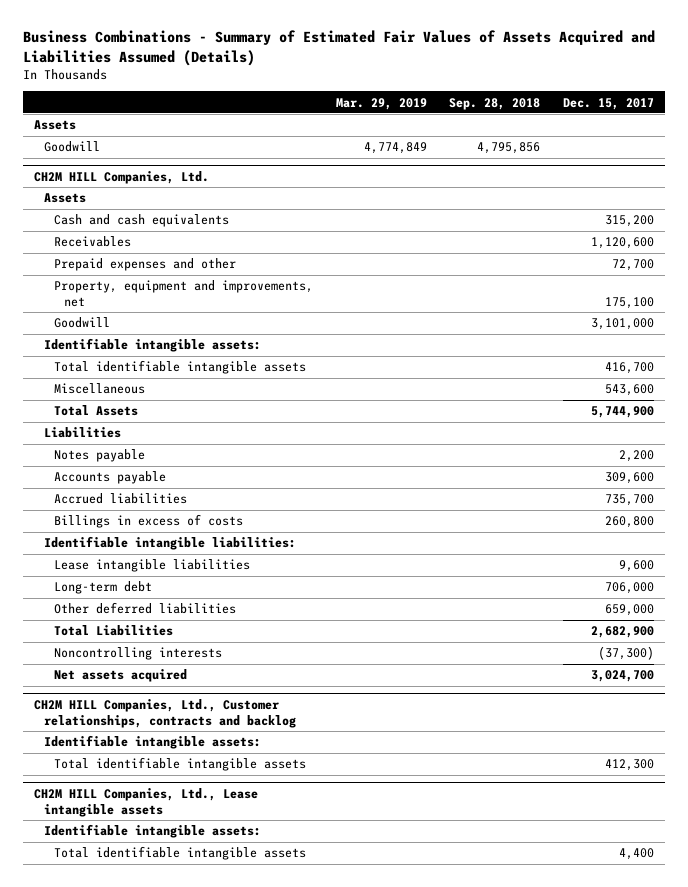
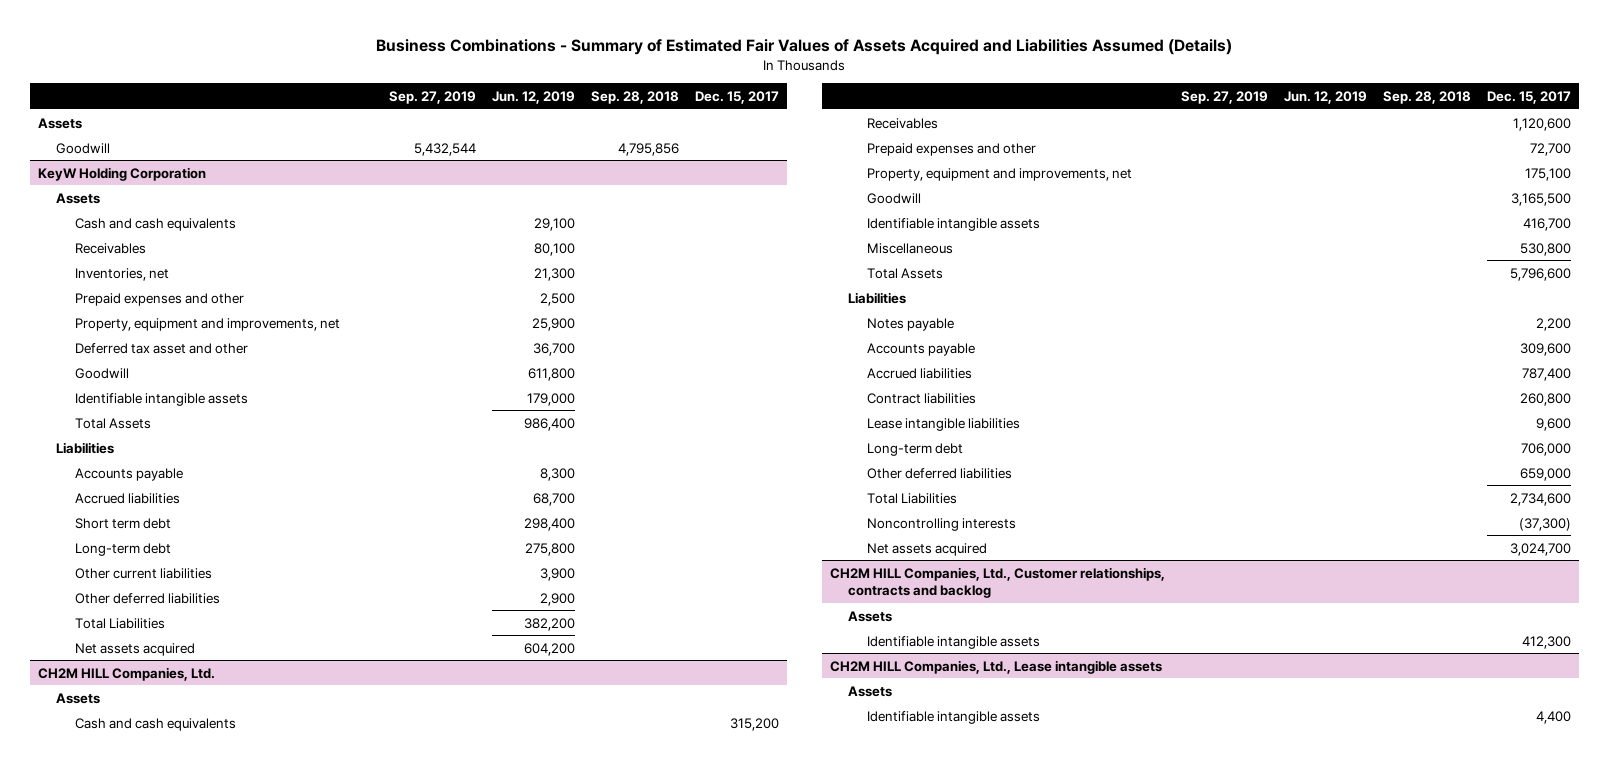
[335,97,427,110] Mar. 29, 2019 -> none
none -> [389,91,477,105] Sep. 27, 2019
none -> [492,91,576,105] Jun. 12, 2019
none -> [37,166,206,181] KeyW Holding Corporation
none -> [56,192,101,204] Assets
none -> [75,217,237,231] Cash and cash equivalents
none -> [75,242,147,254] Receivables
none -> [75,267,170,281] Inventories, net
none -> [75,292,245,306] Prepaid expenses and other
none -> [75,317,341,331] Property, equipment and improvements, net
none -> [75,342,249,354] Deferred tax asset and other
none -> [75,367,130,379] Goodwill
none -> [75,392,249,406] Identifiable intangible assets
none -> [75,417,152,429] Total Assets
none -> [56,441,115,454] Liabilities
none -> [75,467,184,481] Accounts payable
none -> [75,492,181,504] Accrued liabilities
none -> [75,517,172,529] Short term debt
none -> [75,542,172,556] Long-term debt
none -> [75,567,213,579] Other current liabilities
none -> [75,592,221,604] Other deferred liabilities
none -> [75,617,166,629] Total Liabilities
none -> [75,642,196,656] Net assets acquired
[44,338,262,353] Identifiable intangible assets: -> none
[590,318,654,331] 3,101,000 -> [1510,192,1571,206] 3,165,500
[54,360,307,375] Total identifiable intangible assets -> [866,217,1040,231] Identifiable intangible assets
[604,384,654,397] 543,600 -> [1519,242,1571,256] 530,800
[590,406,654,419] 5,744,900 -> [1509,267,1571,281] 5,796,600
[44,536,297,551] Identifiable intangible liabilities: -> none
[604,494,654,507] 735,700 -> [1521,367,1571,381] 787,400
[54,514,244,529] Billings in excess of costs -> [866,392,976,404] Contract liabilities
[590,626,654,639] 2,682,900 -> [1509,492,1571,506] 2,734,600
[44,735,262,750] Identifiable intangible assets: -> none
none -> [848,610,893,622] Assets
[54,757,307,772] Total identifiable intangible assets -> [866,635,1040,649] Identifiable intangible assets
[44,824,262,839] Identifiable intangible assets: -> none
none -> [848,685,893,697] Assets
[54,846,307,861] Total identifiable intangible assets -> [866,710,1040,724] Identifiable intangible assets

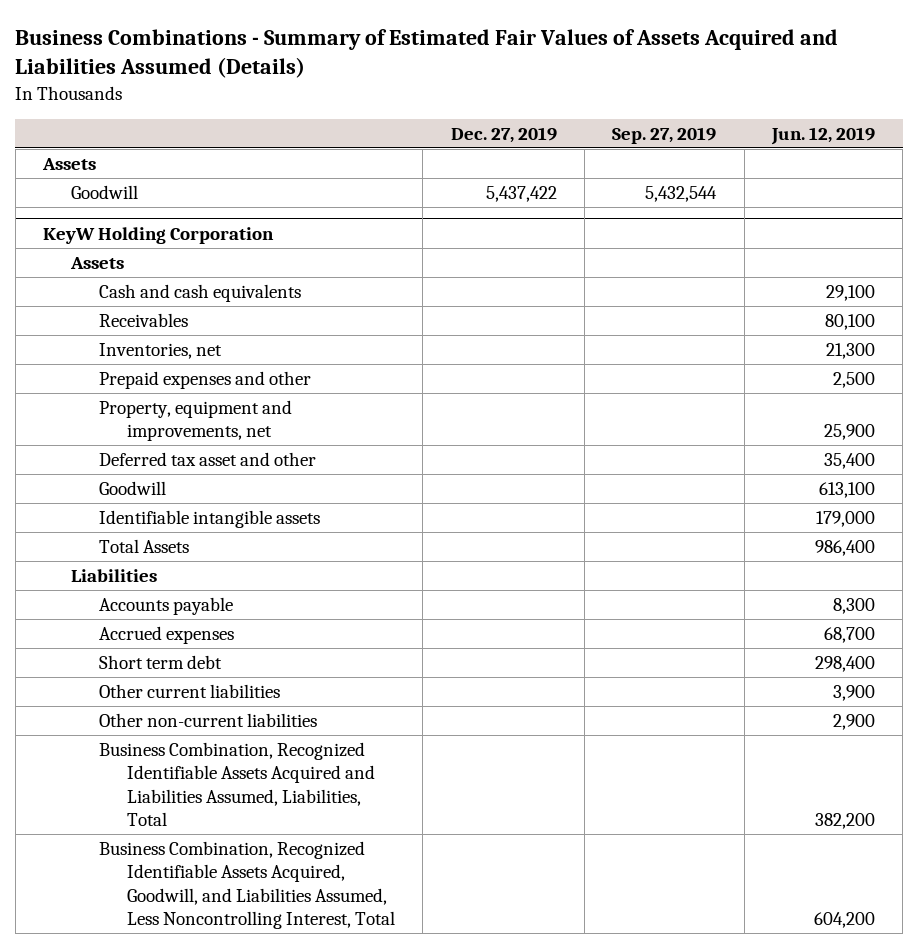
[591,91,680,105] Sep. 28, 2018 -> none
[695,91,780,105] Dec. 15, 2017 -> none
none -> [450,126,557,143] Dec. 27, 2019
[533,342,576,356] 36,700 -> [824,452,876,469] 35,400
[528,367,576,381] 611,800 -> [819,481,876,498] 613,100
[75,492,181,504] Accrued liabilities -> [99,625,235,644] Accrued expenses
[75,542,172,556] Long-term debt -> none
[37,666,215,681] CH2M HILL Companies, Ltd. -> none
[56,692,101,704] Assets -> none
[75,717,237,731] Cash and cash equivalents -> none
[866,117,938,129] Receivables -> none
[866,142,1036,156] Prepaid expenses and other -> none
[866,167,1132,181] Property, equipment and improvements, net -> none
[866,192,921,204] Goodwill -> none
[866,217,1040,231] Identifiable intangible assets -> none
[866,242,953,254] Miscellaneous -> none
[866,267,943,279] Total Assets -> none
[848,291,907,304] Liabilities -> none
[866,317,954,331] Notes payable -> none
[866,342,975,356] Accounts payable -> none
[866,367,972,379] Accrued liabilities -> none
[866,392,976,404] Contract liabilities -> none
[866,417,1020,431] Lease intangible liabilities -> none
[866,442,963,456] Long-term debt -> none
[866,467,1012,479] Other deferred liabilities -> none
[866,492,957,504] Total Liabilities -> none
[866,517,1016,531] Noncontrolling interests -> none
[866,542,987,556] Net assets acquired -> none
[829,566,1165,598] CH2M HILL Companies, Ltd., Customer relationships, contracts and backlog -> none
[848,610,893,622] Assets -> none
[866,635,1040,649] Identifiable intangible assets -> none
[829,659,1162,674] CH2M HILL Companies, Ltd., Lease intangible assets -> none
[848,685,893,697] Assets -> none
[866,710,1040,724] Identifiable intangible assets -> none
[75,592,221,604] Other deferred liabilities -> [99,712,318,727] Other non-current liabilities
[75,617,166,629] Total Liabilities -> [99,741,376,827] Business Combination, Recognized Identifiable Assets Acquired and Liabilities Assumed, Liabilities, Total
[75,642,196,656] Net assets acquired -> [99,840,396,930] Business Combination, Recognized Identifiable Assets Acquired, Goodwill, and Liabilities Assumed, Less Noncontrolling Interest, Total

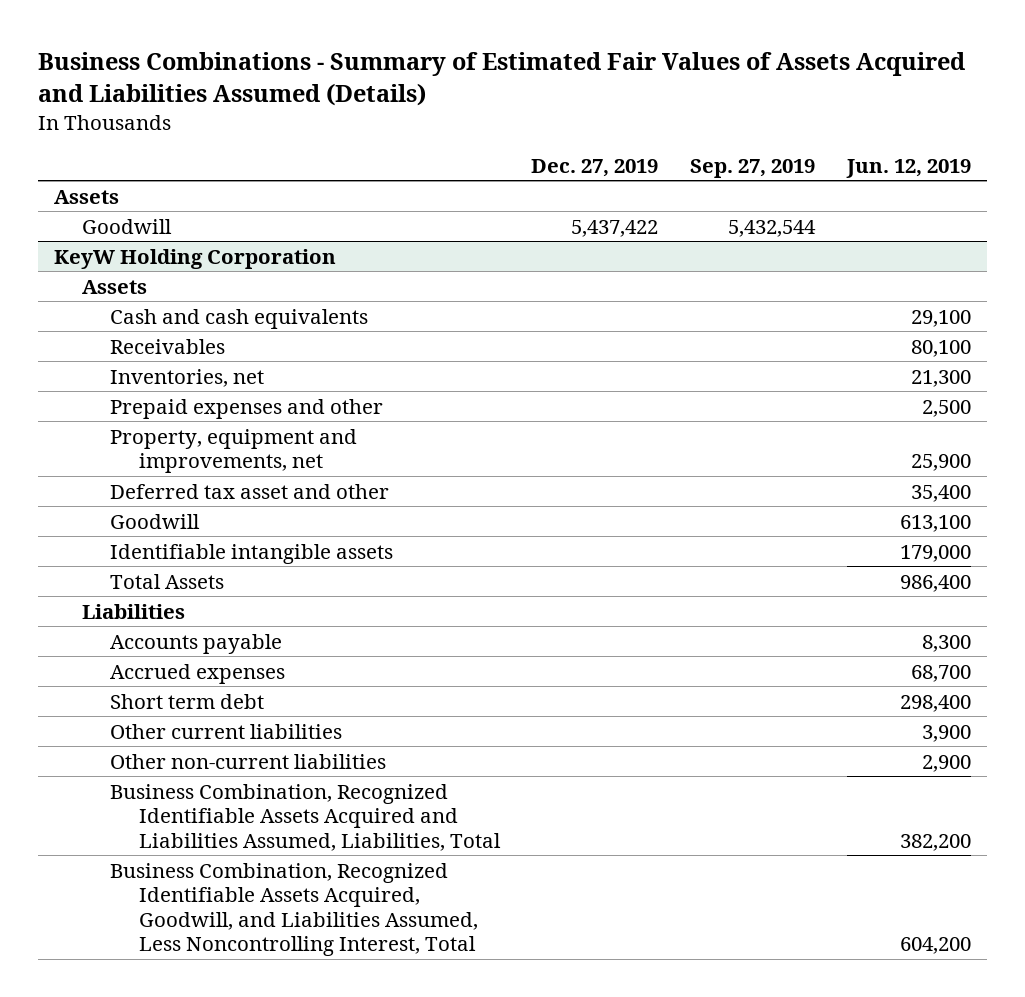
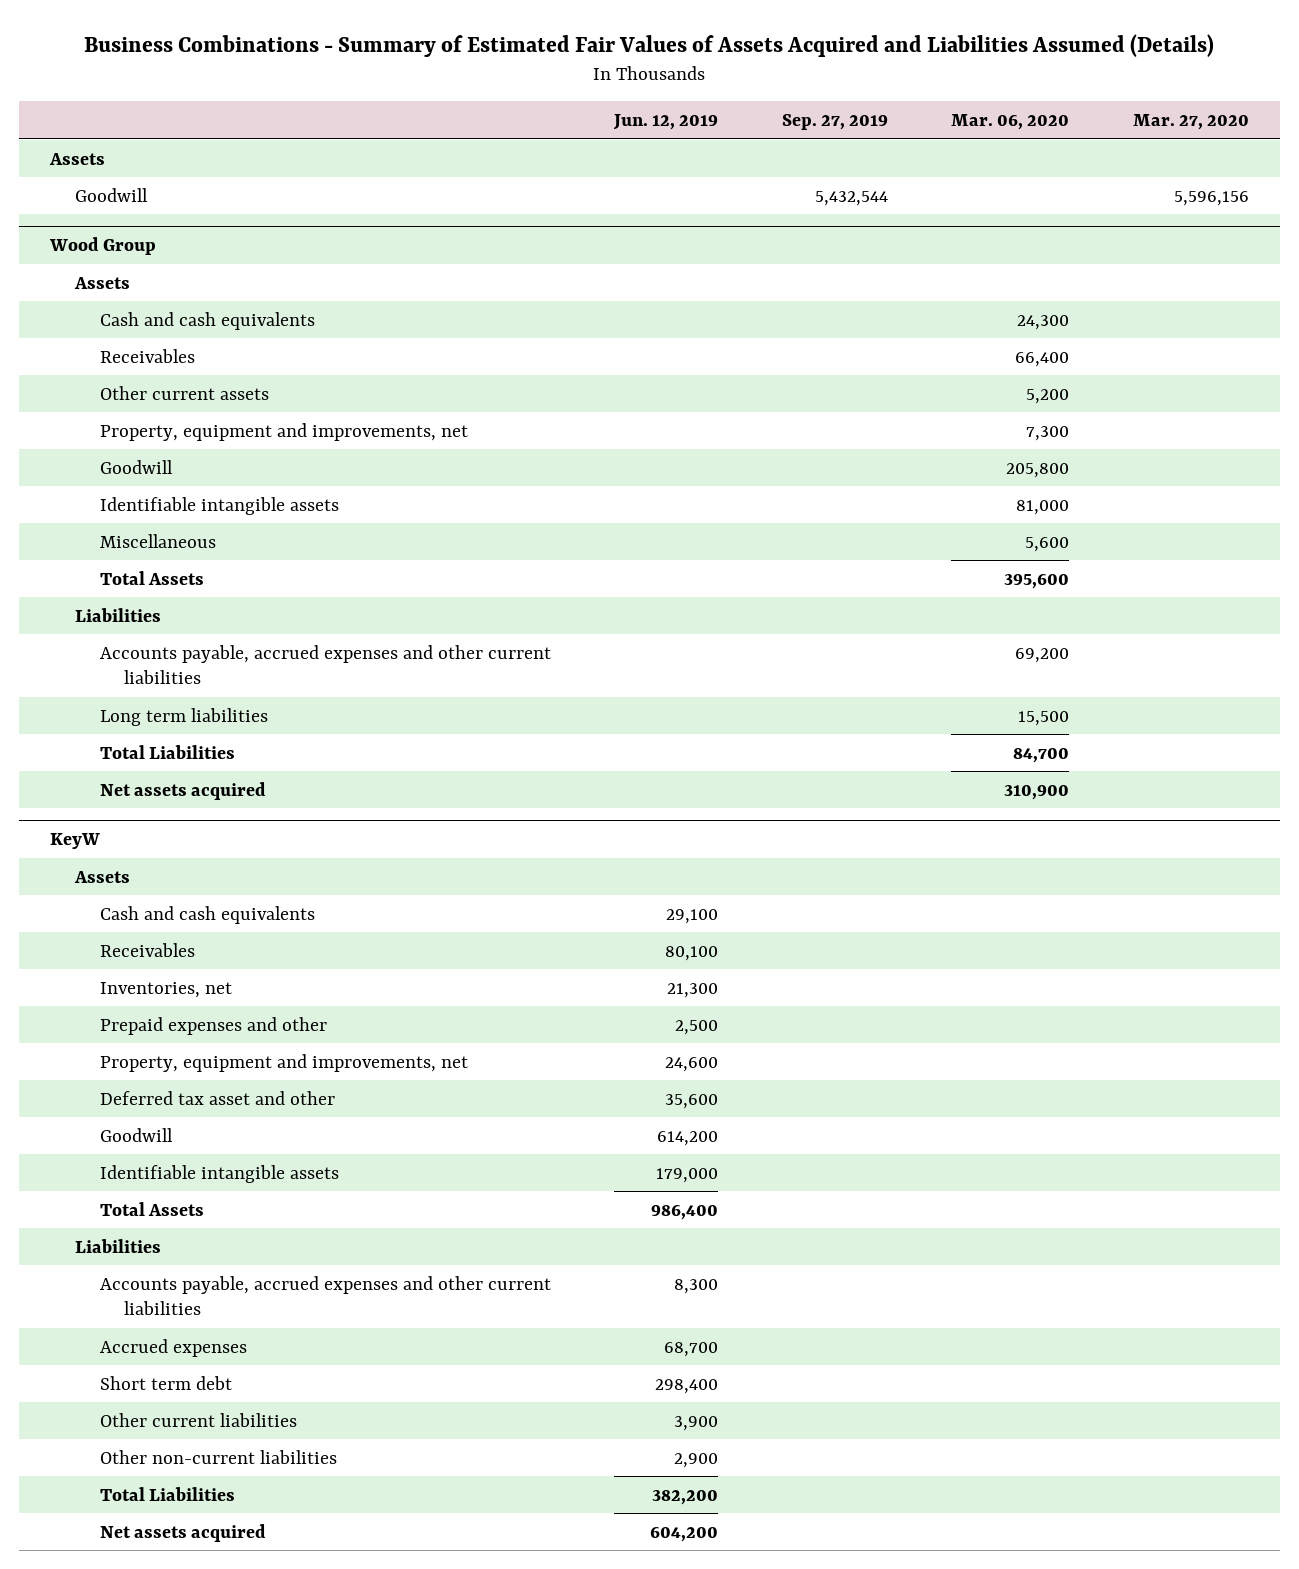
[531,158,659,177] Dec. 27, 2019 -> none
none -> [951,114,1070,131] Mar. 06, 2020
none -> [1132,114,1249,131] Mar. 27, 2020
none -> [49,237,157,256] Wood Group
none -> [73,276,130,289] Assets
none -> [99,311,315,330] Cash and cash equivalents
none -> [99,348,195,363] Receivables
none -> [99,385,269,400] Other current assets
none -> [99,422,468,441] Property, equipment and improvements, net
none -> [99,459,173,474] Goodwill
none -> [99,496,339,515] Identifiable intangible assets
none -> [99,533,216,548] Miscellaneous
none -> [99,570,204,585] Total Assets
none -> [74,607,161,622] Liabilities
none -> [99,644,551,684] Accounts payable, accrued expenses and other current liabilities
none -> [99,707,268,726] Long term liabilities
none -> [99,744,235,759] Total Liabilities
none -> [99,781,266,800] Net assets acquired
[53,248,336,269] KeyW Holding Corporation -> [50,833,101,850] KeyW
[910,454,971,472] 25,900 -> [665,1056,719,1072] 24,600
[910,484,971,502] 35,400 -> [665,1093,719,1109] 35,600
[899,514,971,532] 613,100 -> [657,1130,719,1146] 614,200
[110,633,283,654] Accounts payable -> [99,1275,551,1315] Accounts payable, accrued expenses and other current liabilities
[110,783,501,851] Business Combination, Recognized Identifiable Assets Acquired and Liabilities Assumed, Liabilities, Total -> [99,1486,235,1501] Total Liabilities
[110,862,478,957] Business Combination, Recognized Identifiable Assets Acquired, Goodwill, and Liabilities Assumed, Less Noncontrolling Interest, Total -> [99,1523,266,1542] Net assets acquired

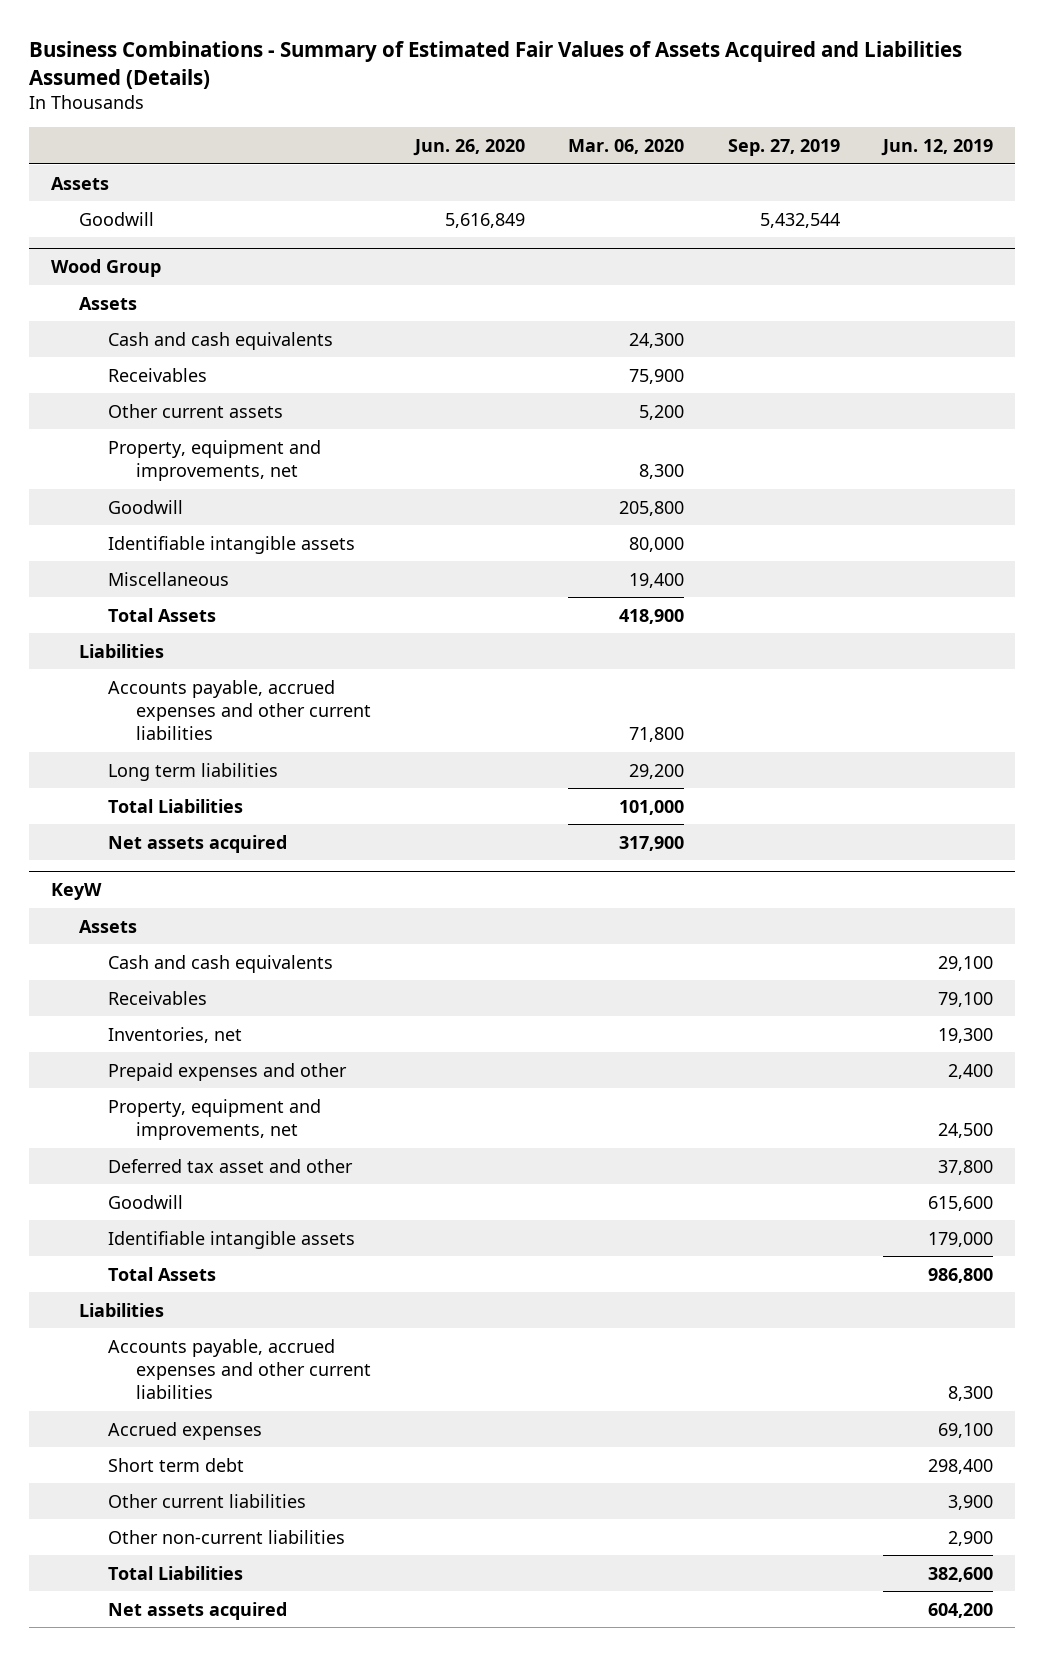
[1132,114,1249,131] Mar. 27, 2020 -> none
none -> [412,139,525,157] Jun. 26, 2020
[1015,351,1070,367] 66,400 -> [629,368,685,384] 75,900
[1026,425,1070,441] 7,300 -> [639,464,685,480] 8,300
[1016,499,1070,515] 81,000 -> [629,536,685,552] 80,000
[1025,536,1070,552] 5,600 -> [629,572,685,588] 19,400
[1004,573,1070,589] 395,600 -> [619,608,685,624] 418,900
[1015,647,1070,663] 69,200 -> [629,727,685,743] 71,800
[1018,710,1070,726] 15,500 -> [629,763,685,779] 29,200
[1013,747,1070,763] 84,700 -> [619,799,685,815] 101,000
[1004,784,1070,800] 310,900 -> [619,835,685,851] 317,900
[665,945,719,961] 80,100 -> [938,991,994,1007] 79,100
[667,982,719,998] 21,300 -> [938,1027,994,1043] 19,300
[675,1019,719,1035] 2,500 -> [948,1063,994,1079] 2,400
[665,1056,719,1072] 24,600 -> [938,1123,994,1139] 24,500
[665,1093,719,1109] 35,600 -> [938,1159,994,1175] 37,800
[657,1130,719,1146] 614,200 -> [928,1195,994,1211] 615,600
[651,1204,719,1220] 986,400 -> [928,1267,994,1283] 986,800
[664,1341,719,1357] 68,700 -> [938,1422,994,1438] 69,100
[652,1489,719,1505] 382,200 -> [928,1566,994,1582] 382,600

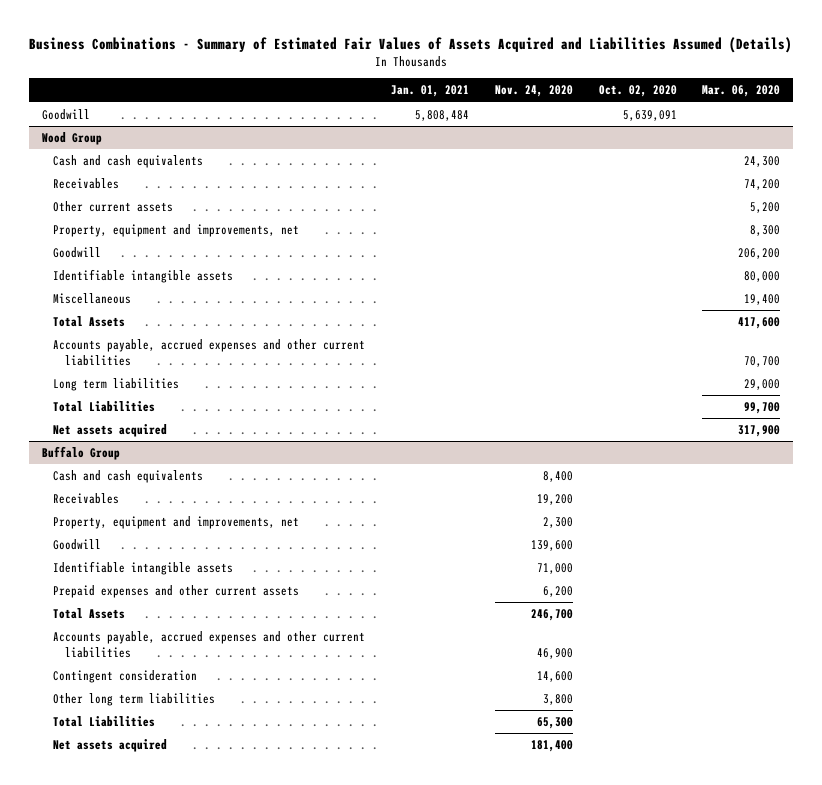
[412,139,525,157] Jun. 26, 2020 -> none
[727,139,840,157] Sep. 27, 2019 -> none
[881,139,994,157] Jun. 12, 2019 -> none
none -> [391,85,470,98] Jan. 01, 2021
none -> [494,85,573,98] Nov. 24, 2020
none -> [598,85,677,98] Oct. 02, 2020
[50,176,109,190] Assets -> none
[79,296,138,310] Assets -> none
[629,368,685,384] 75,900 -> [744,179,781,191] 74,200
[619,500,685,516] 205,800 -> [738,248,781,260] 206,200
[79,643,165,658] Liabilities -> none
[619,608,685,624] 418,900 -> [738,317,781,330] 417,600
[629,727,685,743] 71,800 -> [744,356,781,368] 70,700
[629,763,685,779] 29,200 -> [744,379,781,391] 29,000
[619,799,685,815] 101,000 -> [744,402,781,415] 99,700
[50,883,102,901] KeyW -> none
[79,919,138,933] Assets -> none
[107,954,333,973] Cash and cash equivalents -> none
[107,990,207,1005] Receivables -> none
[107,1026,242,1043] Inventories, net -> none
[107,1062,347,1081] Prepaid expenses and other -> none
[107,1098,321,1141] Property, equipment and improvements, net -> none
[107,1158,353,1173] Deferred tax asset and other -> none
[107,1194,183,1209] Goodwill -> none
[107,1230,355,1249] Identifiable intangible assets -> none
[107,1266,216,1281] Total Assets -> none
[79,1302,165,1317] Liabilities -> none
[107,1338,372,1400] Accounts payable, accrued expenses and other current liabilities -> none
[107,1421,262,1440] Accrued expenses -> none
[107,1457,244,1472] Short term debt -> none
[107,1493,306,1508] Other current liabilities -> none
[107,1529,345,1544] Other non-current liabilities -> none
[107,1565,243,1580] Total Liabilities -> none
[107,1601,287,1620] Net assets acquired -> none
none -> [41,446,120,461] Buffalo Group
none -> [53,470,204,484] Cash and cash equivalents
none -> [53,493,120,505] Receivables
none -> [53,516,300,530] Property, equipment and improvements, net
none -> [53,539,102,551] Goodwill
none -> [53,561,234,576] Identifiable intangible assets
none -> [53,585,300,599] Prepaid expenses and other current assets
none -> [53,608,126,620] Total Assets
none -> [53,631,366,659] Accounts payable, accrued expenses and other current liabilities
none -> [53,670,198,684] Contingent consideration
none -> [53,693,216,707] Other long term liabilities
none -> [53,716,156,728] Total Liabilities
none -> [53,739,168,753] Net assets acquired

